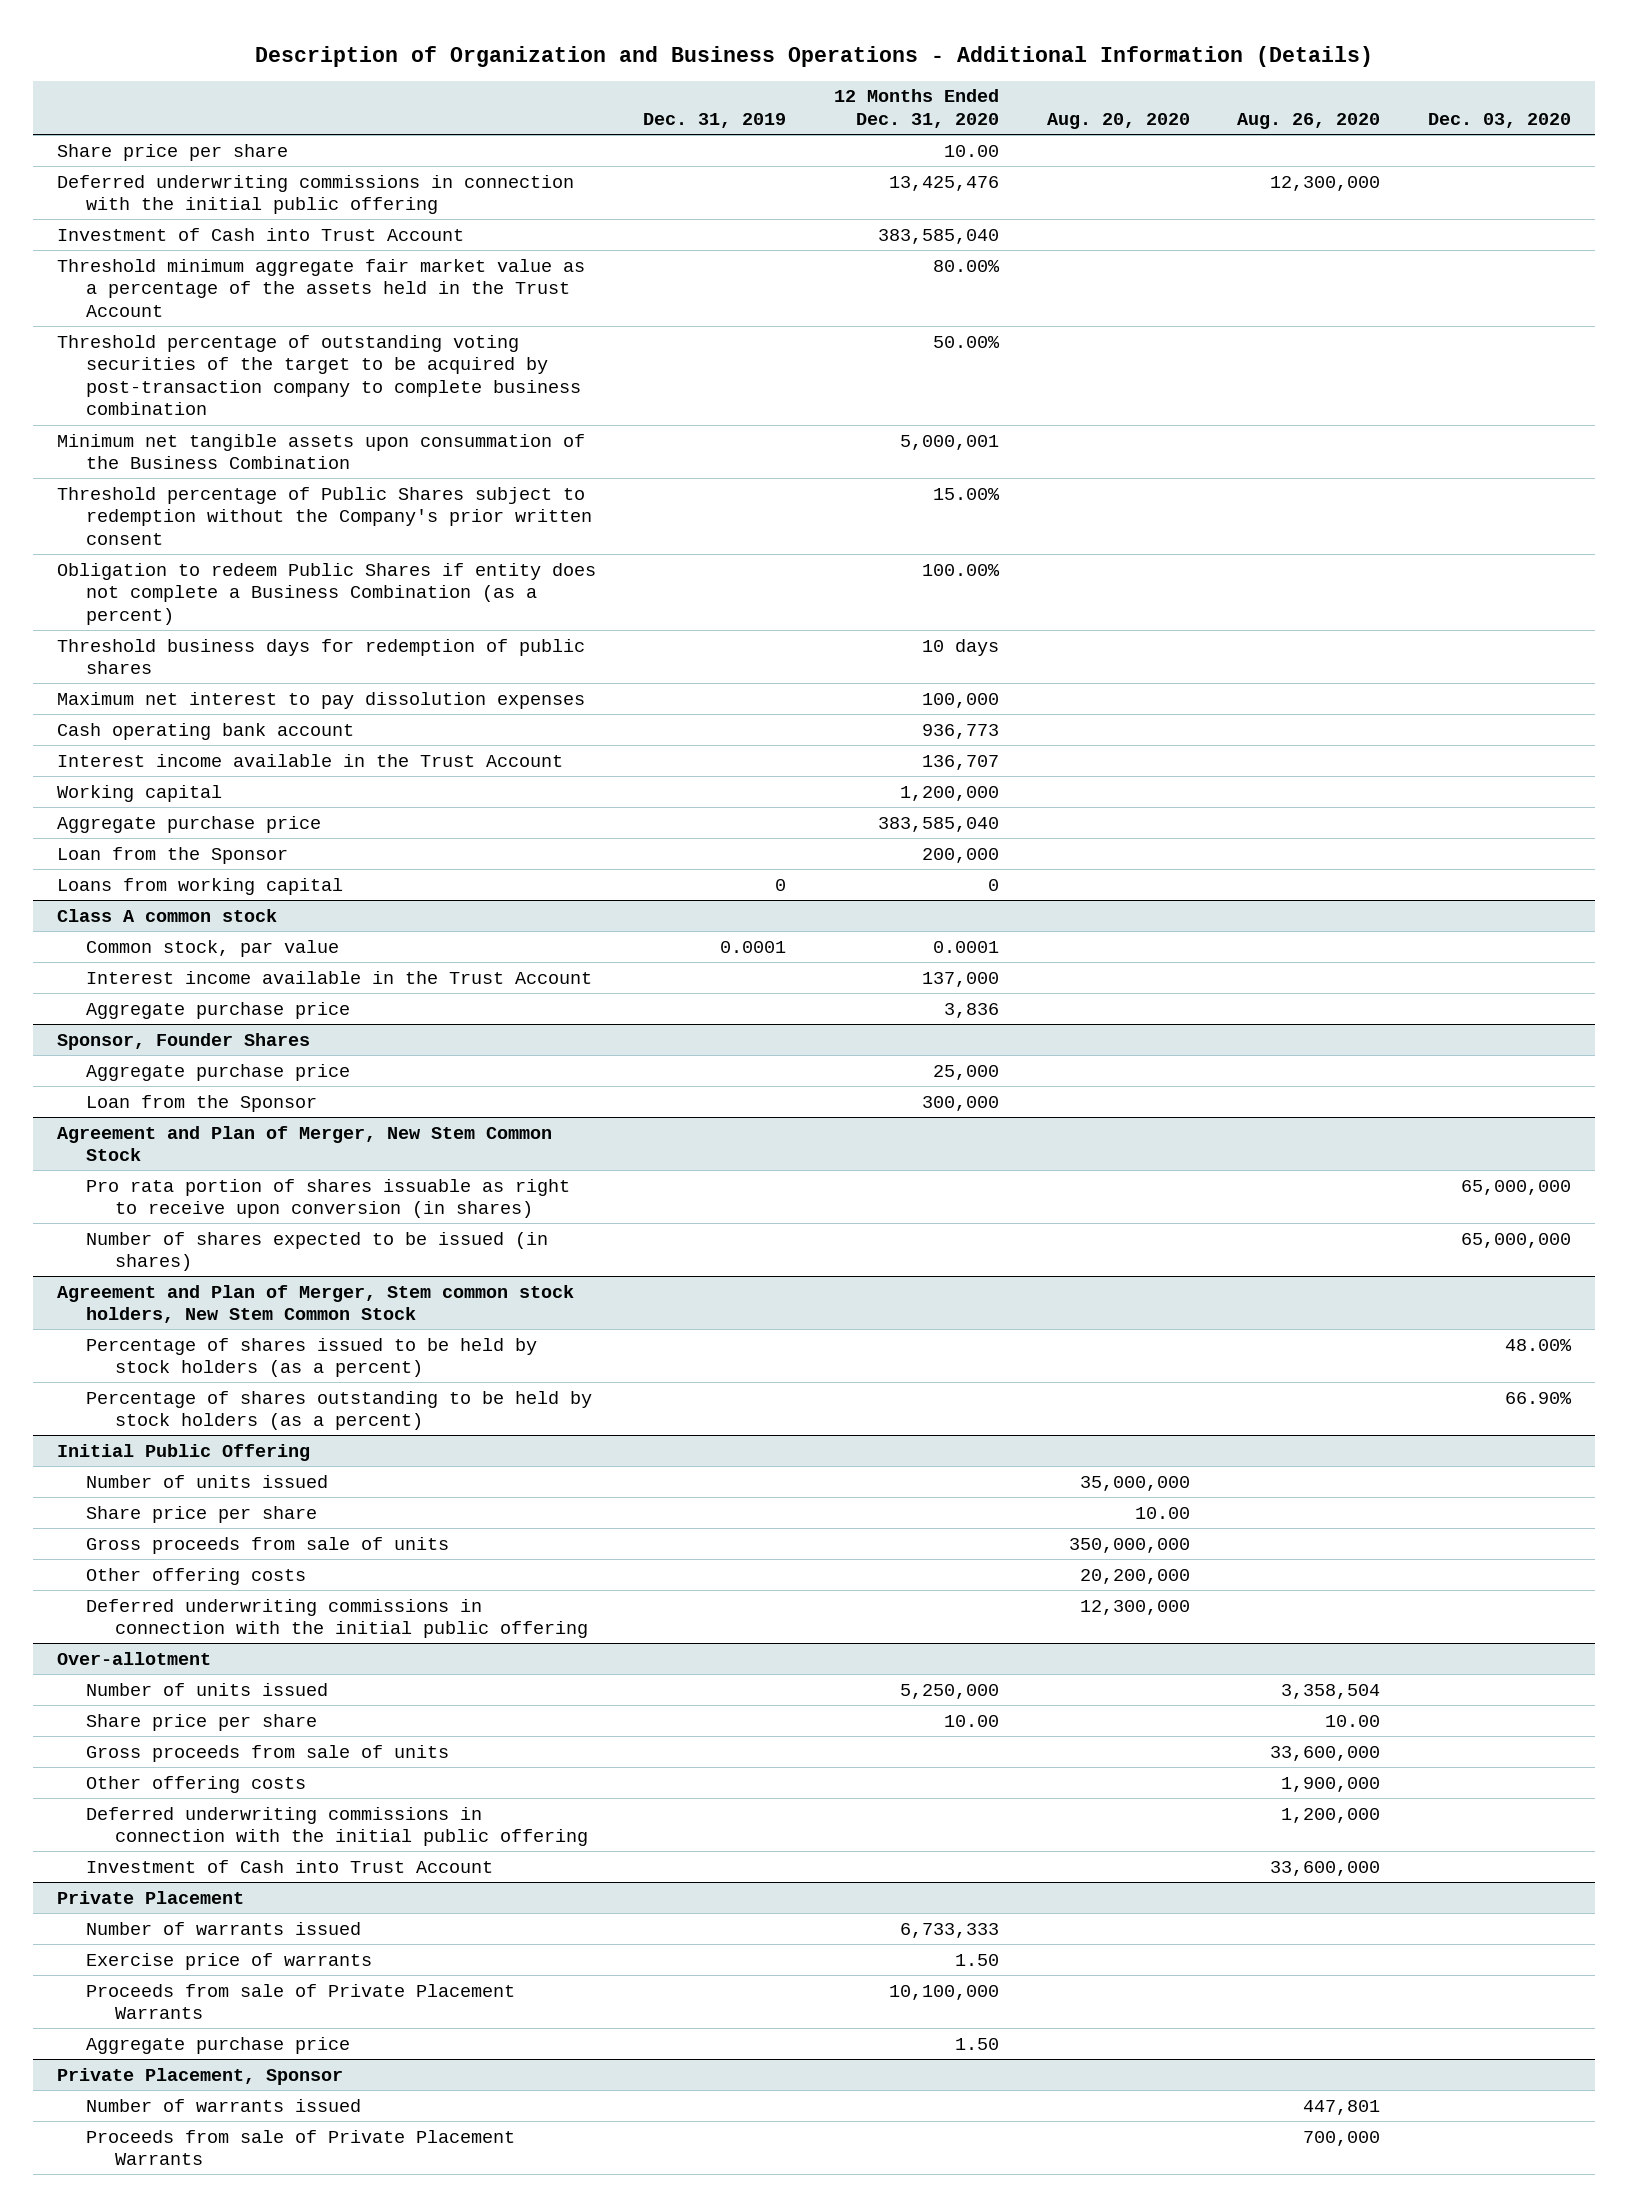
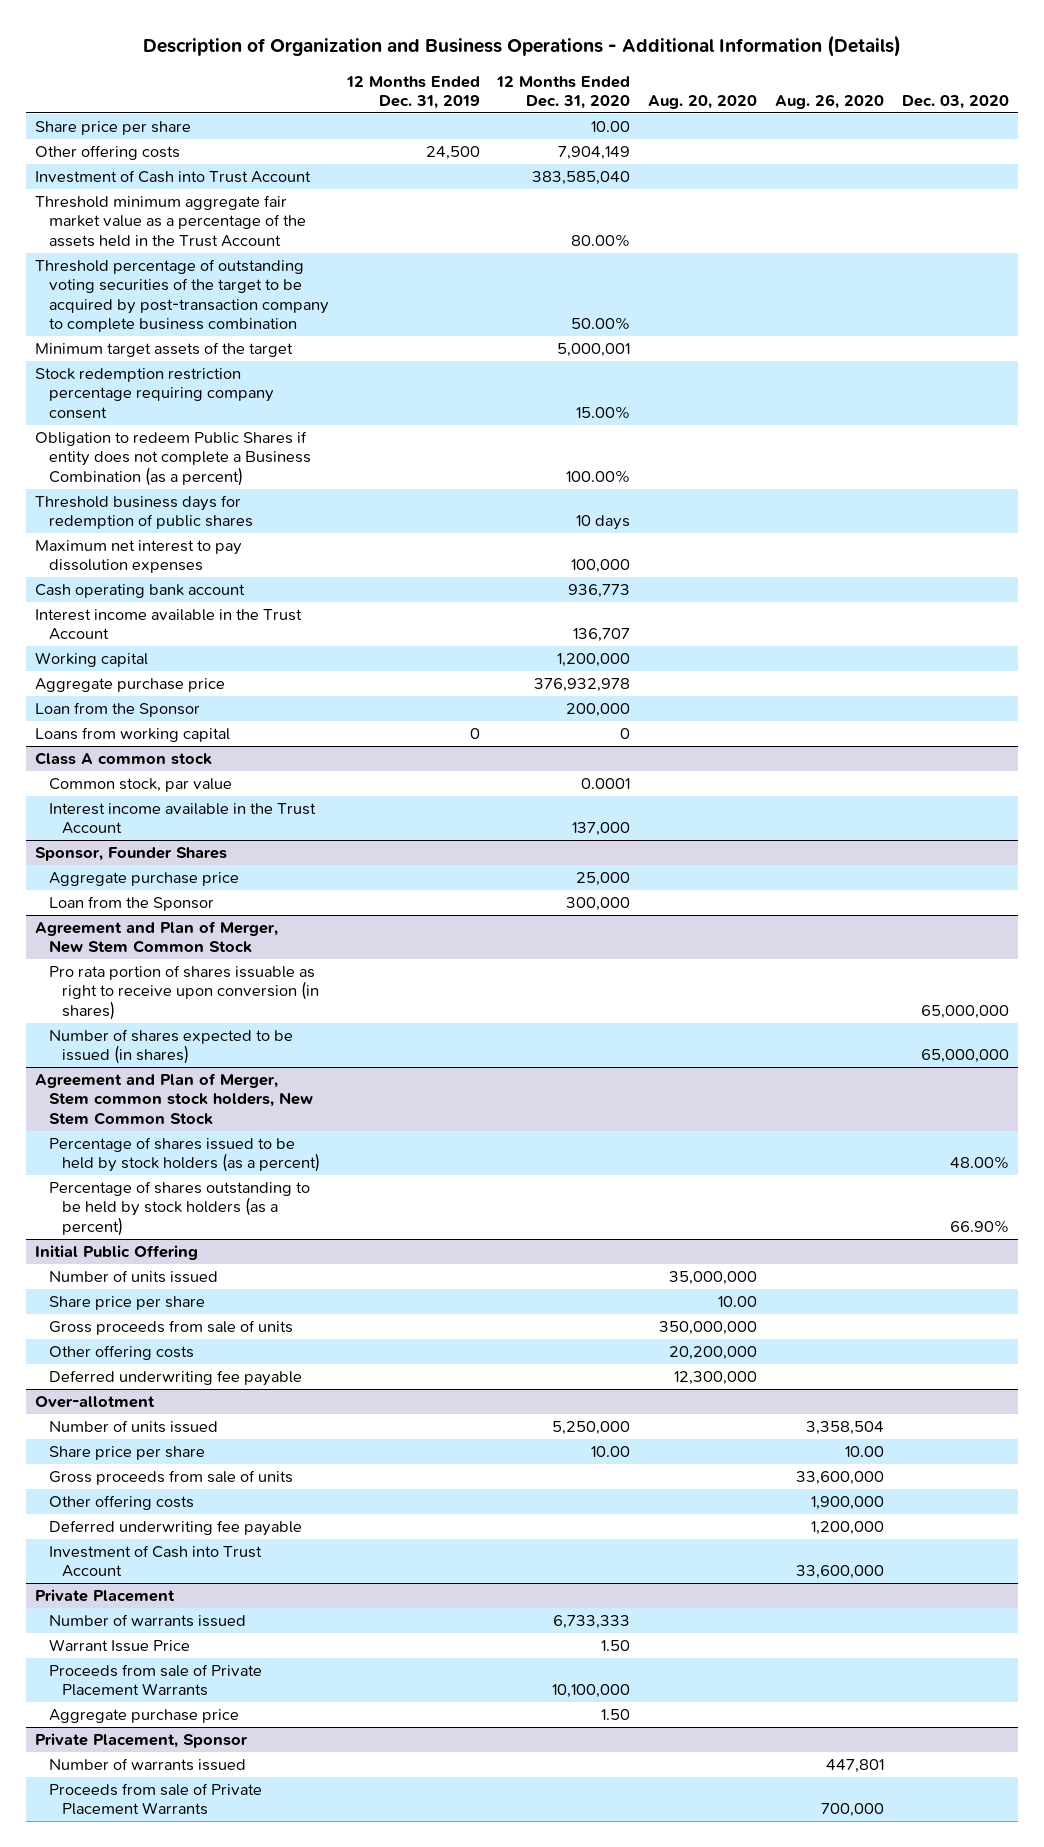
[643,112,787,128] Dec. 31, 2019 -> none
none -> [345,75,480,109] 12 Months Ended Dec. 31, 2019
[56,174,574,215] Deferred underwriting commissions in connection with the initial public offering -> none
none -> [35,145,181,161] Other offering costs
[56,433,585,470] Minimum net tangible assets upon consummation of the Business Combination -> none
[56,486,592,545] Threshold percentage of Public Shares subject to redemption without the Company's prior written consent -> none
none -> [35,342,294,358] Minimum target assets of the target
none -> [35,368,274,419] Stock redemption restriction percentage requiring company consent
[878,816,1000,832] 383,585,040 -> [534,678,631,693] 376,932,978
[85,1001,350,1019] Aggregate purchase price -> none
[85,1598,589,1639] Deferred underwriting commissions in connection with the initial public offering -> [48,1370,302,1387] Deferred underwriting fee payable
[85,1806,589,1847] Deferred underwriting commissions in connection with the initial public offering -> none
none -> [48,1520,302,1537] Deferred underwriting fee payable
[85,1952,372,1970] Exercise price of warrants -> [48,1639,190,1653] Warrant Issue Price

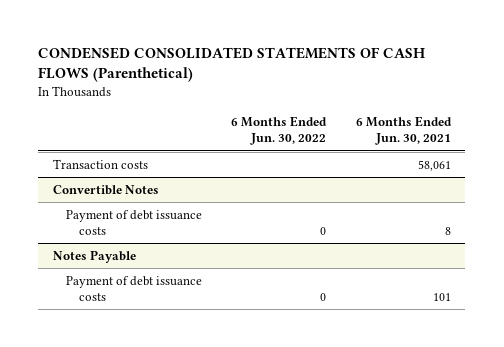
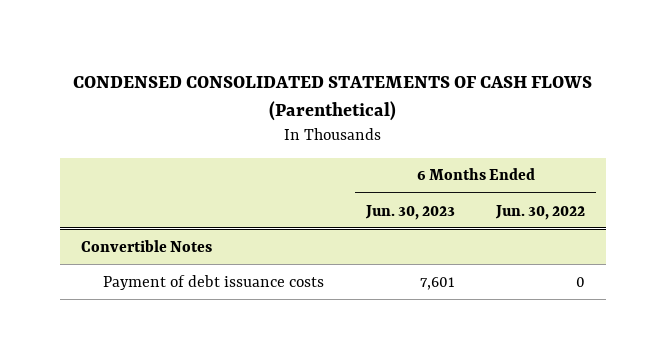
[355,116,452,146] 6 Months Ended Jun. 30, 2021 -> none
none -> [364,204,455,220] Jun. 30, 2023
[52,158,148,169] Transaction costs -> none
[52,249,136,263] Notes Payable -> none
[66,275,203,302] Payment of debt issuance costs -> none

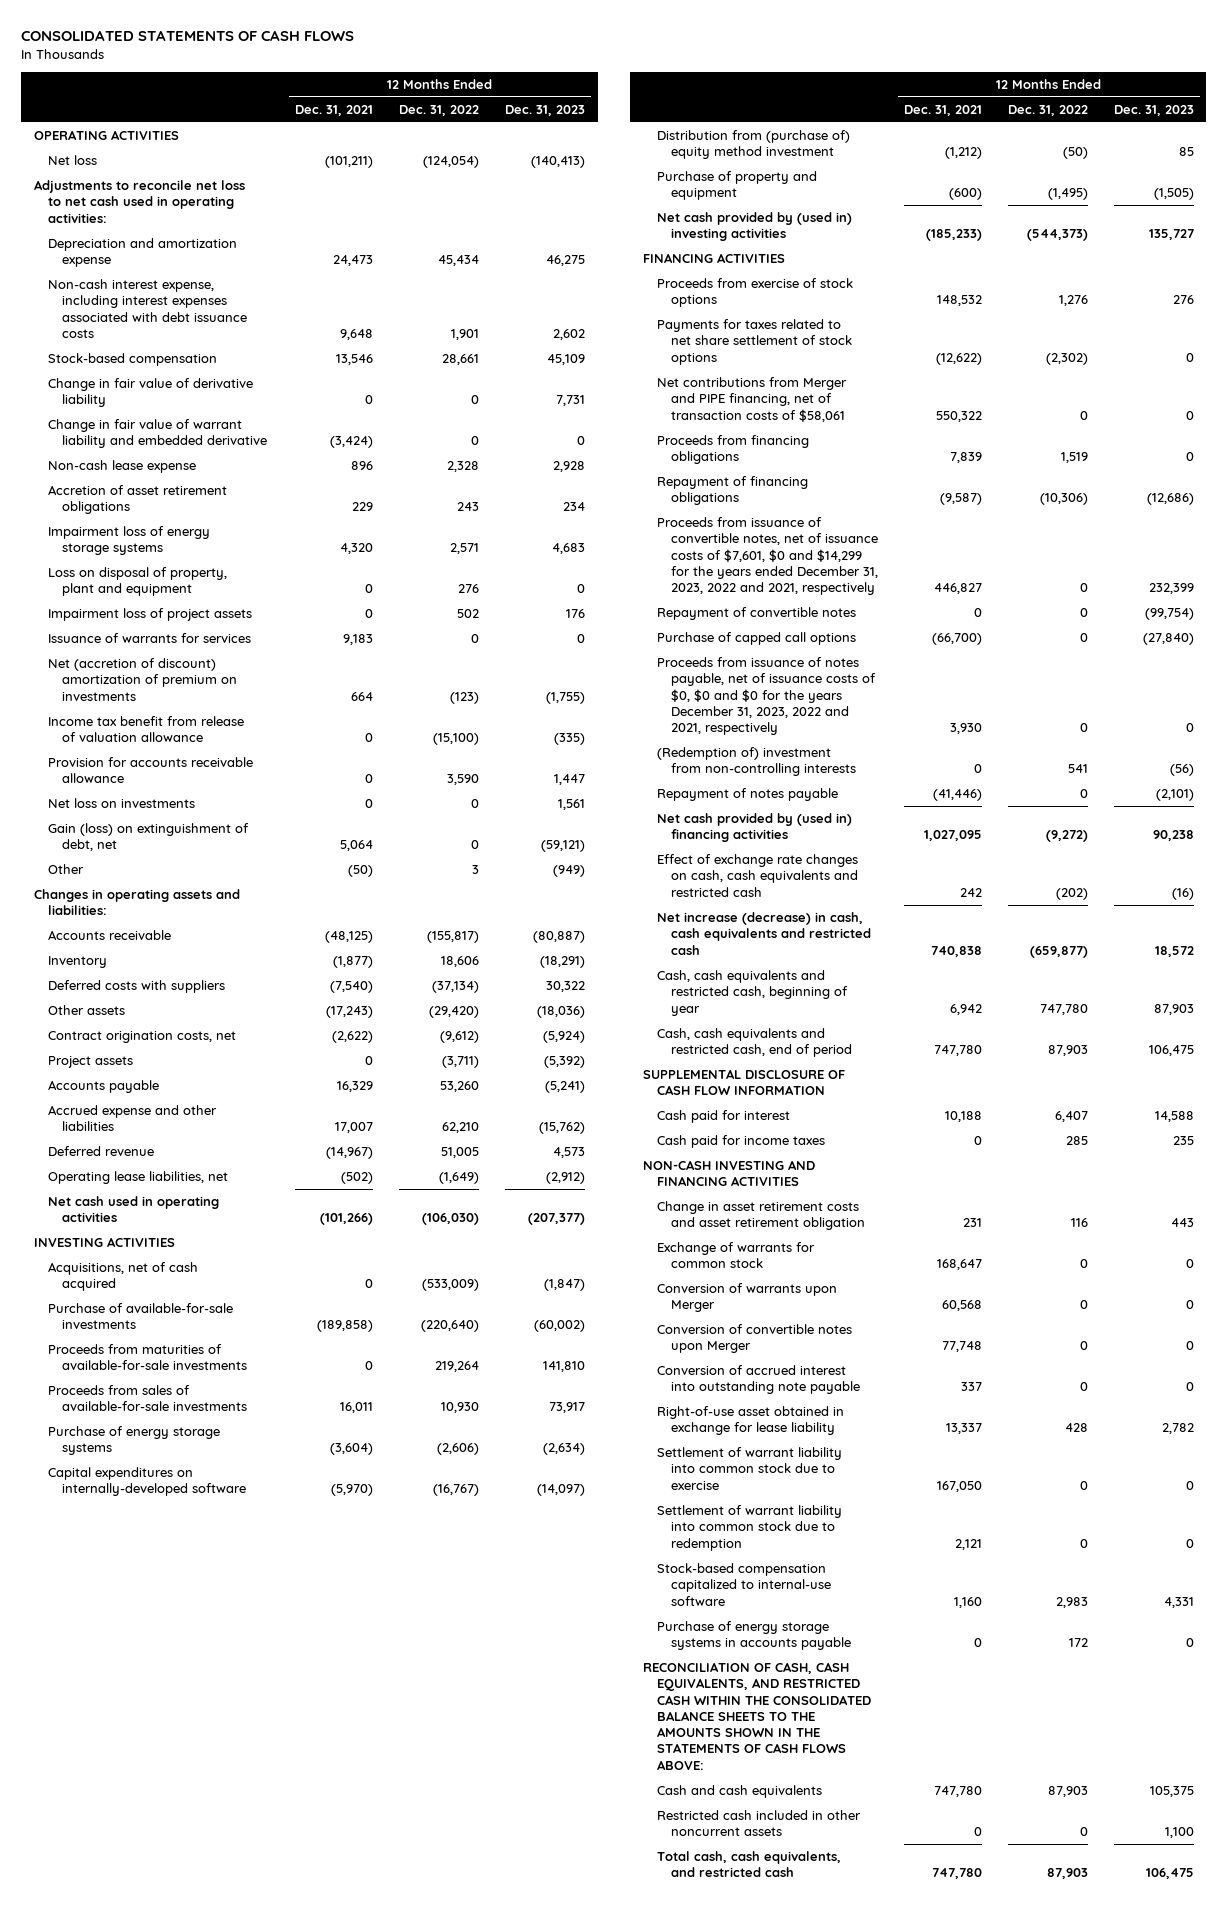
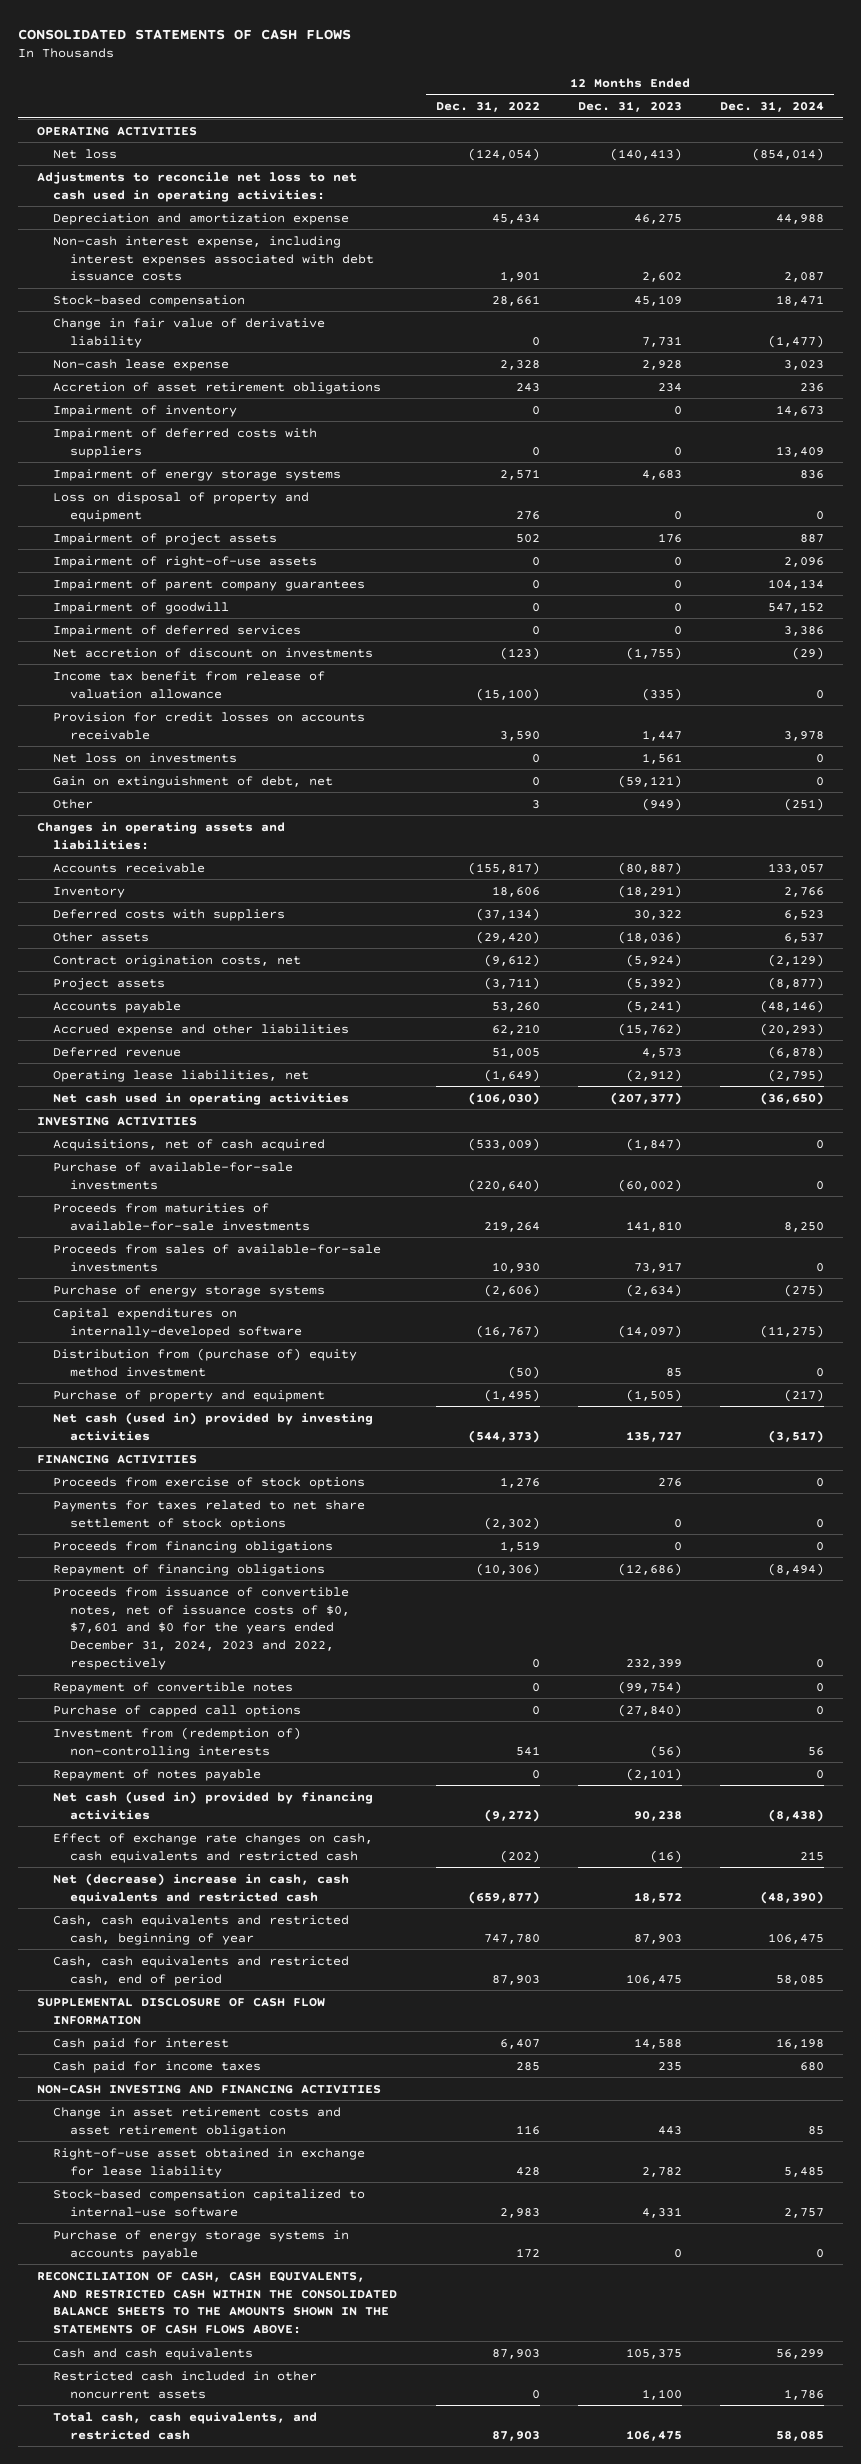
[295,104,374,116] Dec. 31, 2021 -> none
none -> [720,101,825,113] Dec. 31, 2024
[48,419,268,449] Change in fair value of warrant liability and embedded derivative -> none
[48,633,252,644] Issuance of warrants for services -> none
none -> [53,404,238,417] Impairment of inventory
none -> [53,427,318,458] Impairment of deferred costs with suppliers
[48,526,211,556] Impairment loss of energy storage systems -> [53,468,342,481] Impairment of energy storage systems
[48,567,228,597] Loss on disposal of property, plant and equipment -> [53,491,310,522] Loss on disposal of property and equipment
[48,608,253,622] Impairment loss of project assets -> [53,532,278,545] Impairment of project assets
none -> [53,555,318,568] Impairment of right-of-use assets
none -> [53,578,366,591] Impairment of parent company guarantees
none -> [53,601,230,614] Impairment of goodwill
none -> [53,624,302,637] Impairment of deferred services
[48,658,238,701] Net (accretion of discount) amortization of premium on investments -> [53,647,374,658] Net accretion of discount on investments
[48,757,254,784] Provision for accounts receivable allowance -> [53,711,366,740] Provision for credit losses on accounts receivable
[48,823,250,852] Gain (loss) on extinguishment of debt, net -> [53,775,334,788] Gain on extinguishment of debt, net
[657,212,853,242] Net cash provided by (used in) investing activities -> [53,1411,374,1441] Net cash (used in) provided by investing activities
[657,377,848,422] Net contributions from Merger and PIPE financing, net of transaction costs of $58,061 -> none
[657,517,879,596] Proceeds from issuance of convertible notes, net of issuance costs of $7,601, $0 and $14,299 for the years ended December 31, 2023, 2022 and 2021, respectively -> [53,1586,350,1670] Proceeds from issuance of convertible notes, net of issuance costs of $0, $7,601 and $0 for the years ended December 31, 2024, 2023 and 2022, respectively
[657,657,877,736] Proceeds from issuance of notes payable, net of issuance costs of $0, $0 and $0 for the years December 31, 2023, 2022 and 2021, respectively -> none
[657,747,857,777] (Redemption of) investment from non-controlling interests -> [53,1726,302,1758] Investment from (redemption of) non-controlling interests
[657,813,853,843] Net cash provided by (used in) financing activities -> [53,1790,374,1820] Net cash (used in) provided by financing activities
[657,912,872,955] Net increase (decrease) in cash, cash equivalents and restricted cash -> [53,1872,350,1904] Net (decrease) increase in cash, cash equivalents and restricted cash
[657,1242,816,1269] Exchange of warrants for common stock -> none
[657,1283,838,1313] Conversion of warrants upon Merger -> none
[657,1324,853,1354] Conversion of convertible notes upon Merger -> none
[657,1365,861,1395] Conversion of accrued interest into outstanding note payable -> none
[657,1447,843,1490] Settlement of warrant liability into common stock due to exercise -> none
[657,1505,843,1551] Settlement of warrant liability into common stock due to redemption -> none

